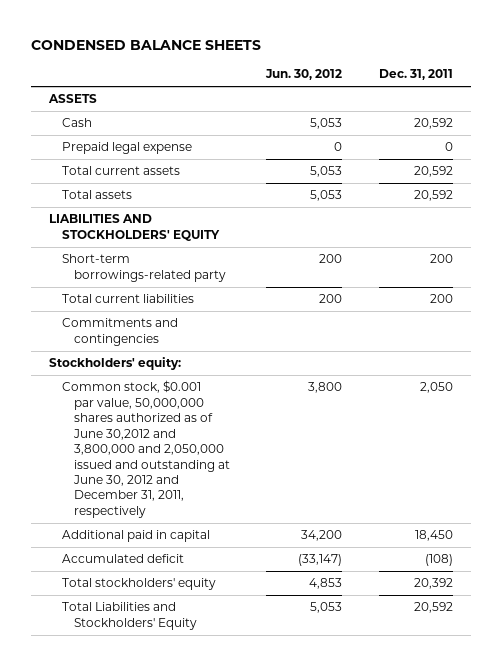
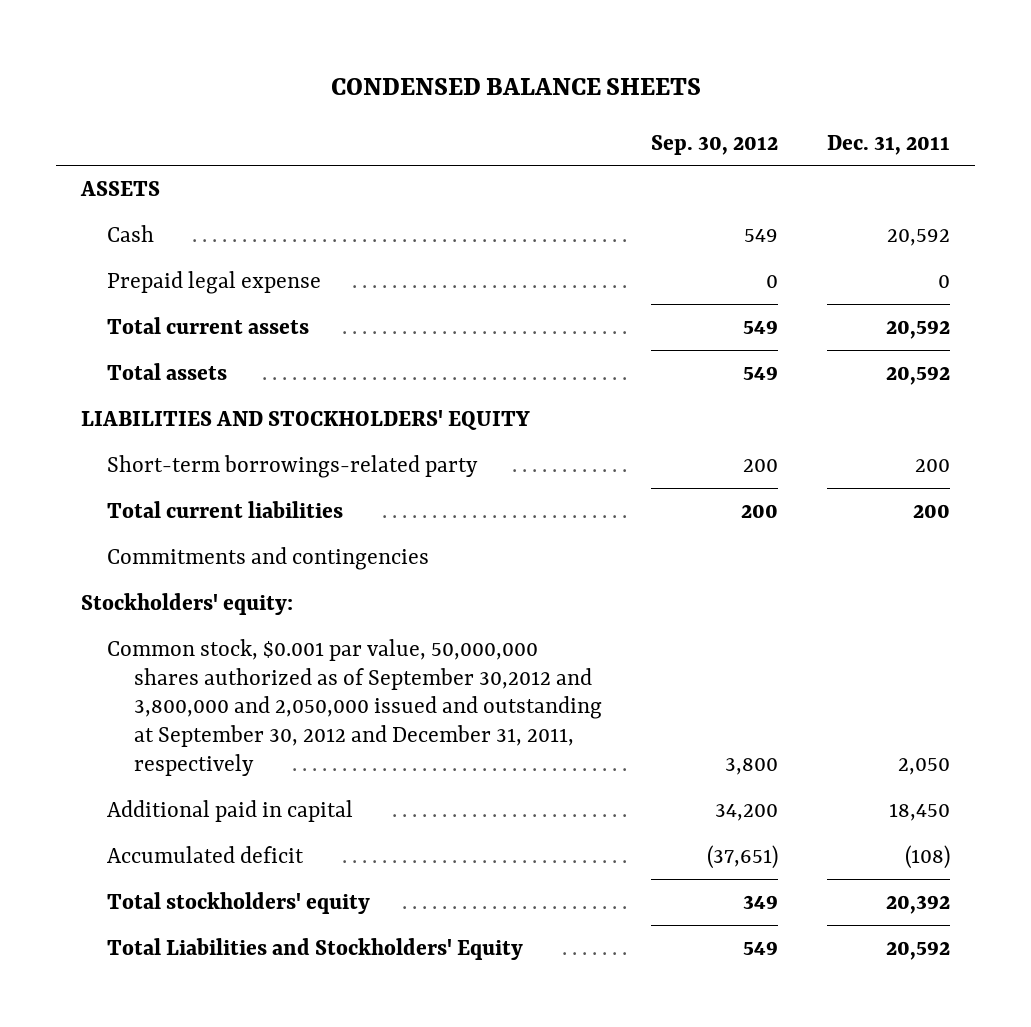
[265,69,343,81] Jun. 30, 2012 -> none
none -> [651,134,779,155] Sep. 30, 2012
[61,380,231,518] Common stock, $0.001 par value, 50,000,000 shares authorized as of June 30,2012 and 3,800,000 and 2,050,000 issued and outstanding at June 30, 2012 and December 31, 2011, respectively -> [107,638,602,776] Common stock, $0.001 par value, 50,000,000 shares authorized as of September 30,2012 and 3,800,000 and 2,050,000 issued and outstanding at September 30, 2012 and December 31, 2011, respectively

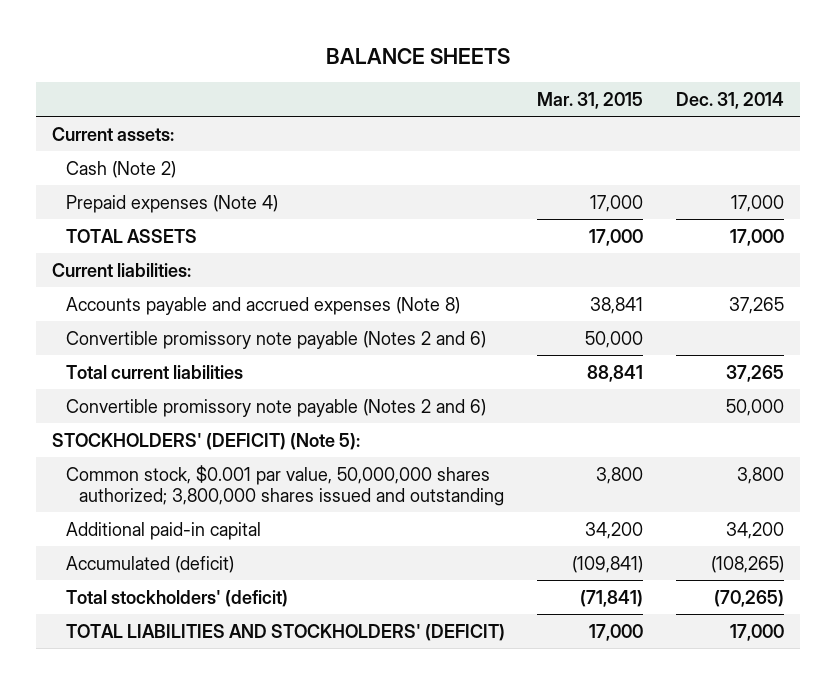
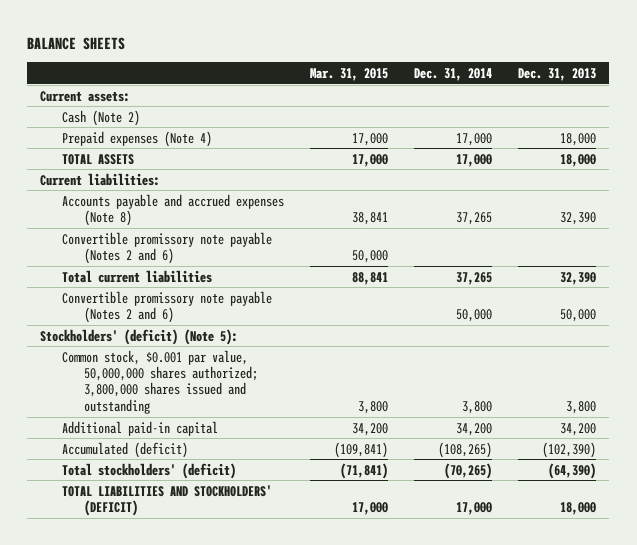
none -> [518,67,597,81] Dec. 31, 2013
[52,432,361,450] STOCKHOLDERS' (DEFICIT) (Note 5): -> [40,328,239,345] Stockholders' (deficit) (Note 5):

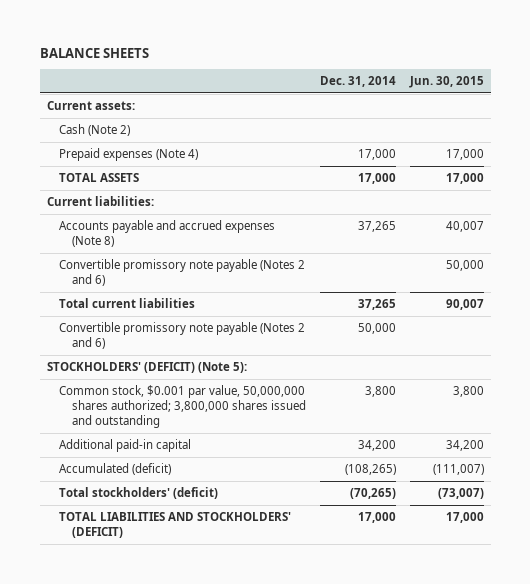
[310,67,389,81] Mar. 31, 2015 -> none
[518,67,597,81] Dec. 31, 2013 -> none
none -> [408,76,484,89] Jun. 30, 2015
[40,328,239,345] Stockholders' (deficit) (Note 5): -> [46,362,247,374] STOCKHOLDERS' (DEFICIT) (Note 5):

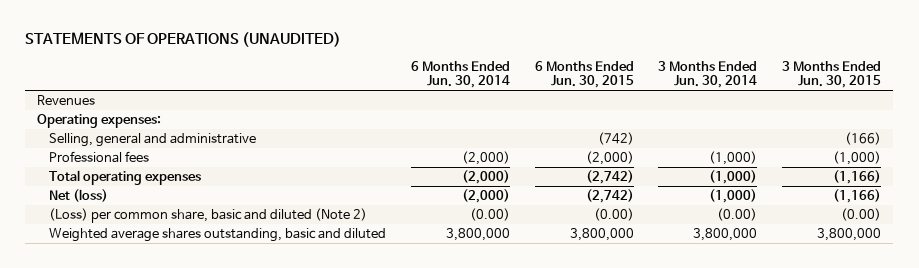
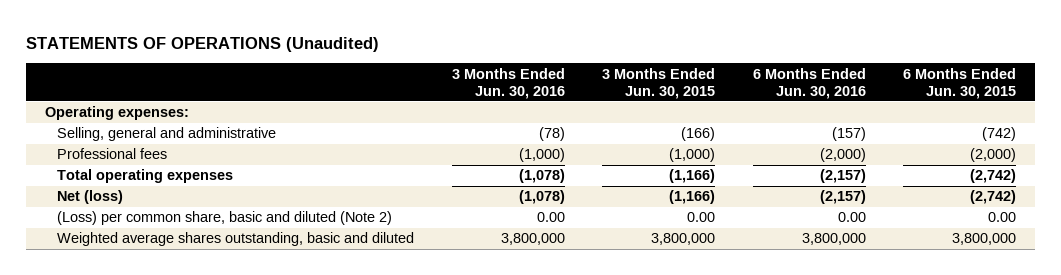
[25,32,342,48] STATEMENTS OF OPERATIONS (UNAUDITED) -> [26,36,380,52] STATEMENTS OF OPERATIONS (Unaudited)
[410,60,510,89] 6 Months Ended Jun. 30, 2014 -> none
[658,60,758,89] 3 Months Ended Jun. 30, 2014 -> none
none -> [451,67,565,99] 3 Months Ended Jun. 30, 2016
none -> [752,67,866,99] 6 Months Ended Jun. 30, 2016
[37,94,96,105] Revenues -> none
[593,207,634,221] (0.00) -> [987,212,1016,223] 0.00
[841,207,882,221] (0.00) -> [687,212,716,223] 0.00

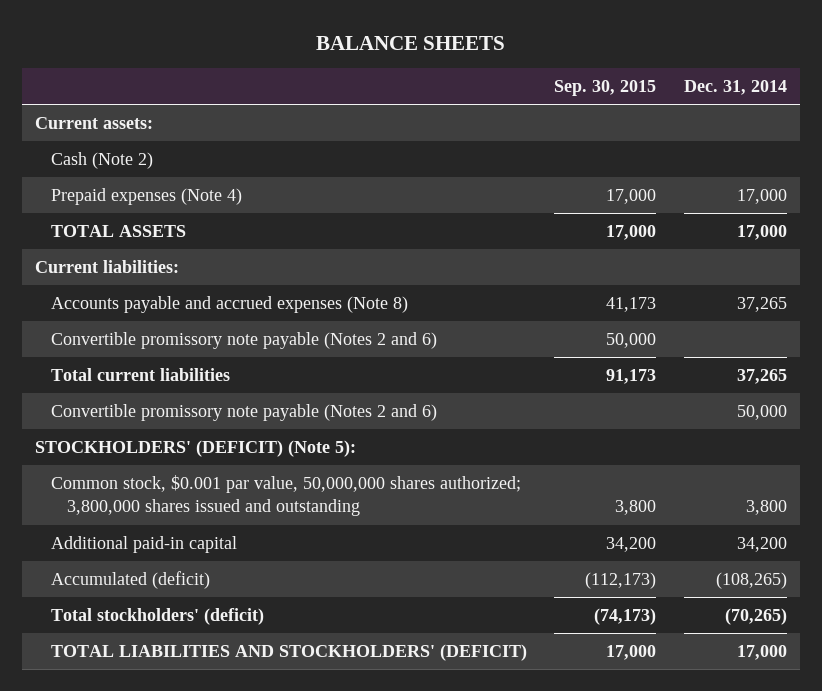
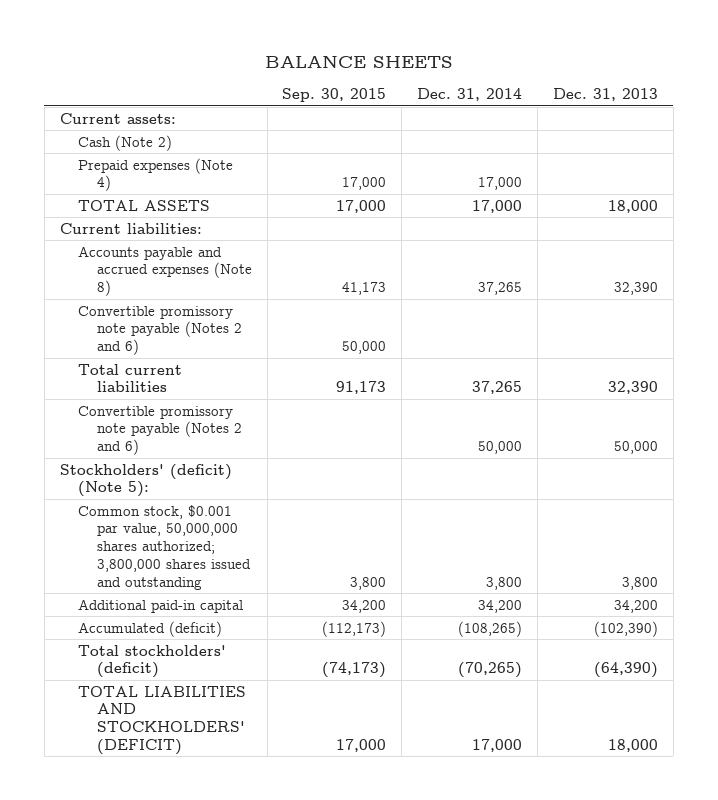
none -> [553,88,659,102] Dec. 31, 2013
[35,440,357,458] STOCKHOLDERS' (DEFICIT) (Note 5): -> [59,463,232,498] Stockholders' (deficit) (Note 5):

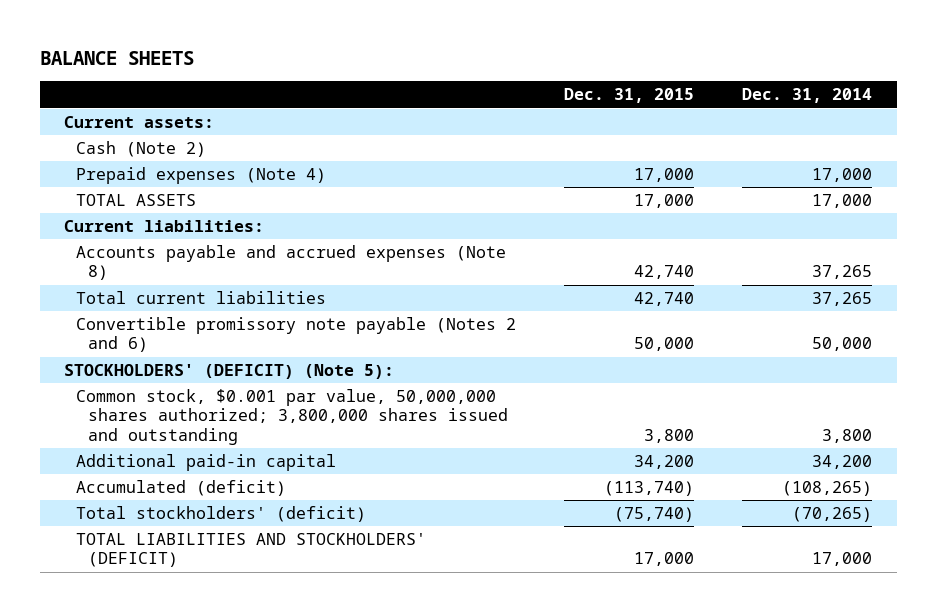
[282,88,387,103] Sep. 30, 2015 -> none
[553,88,659,102] Dec. 31, 2013 -> none
none -> [564,88,695,104] Dec. 31, 2015
[78,305,242,356] Convertible promissory note payable (Notes 2 and 6) -> none
[59,463,232,498] Stockholders' (deficit) (Note 5): -> [63,364,394,380] STOCKHOLDERS' (DEFICIT) (Note 5):

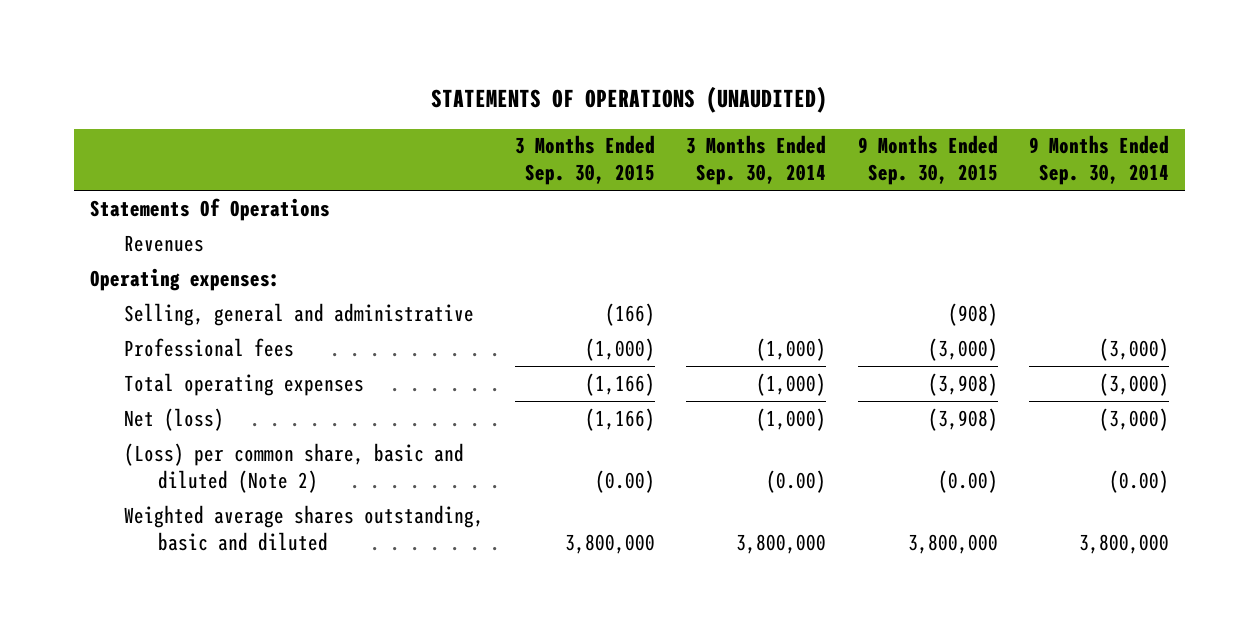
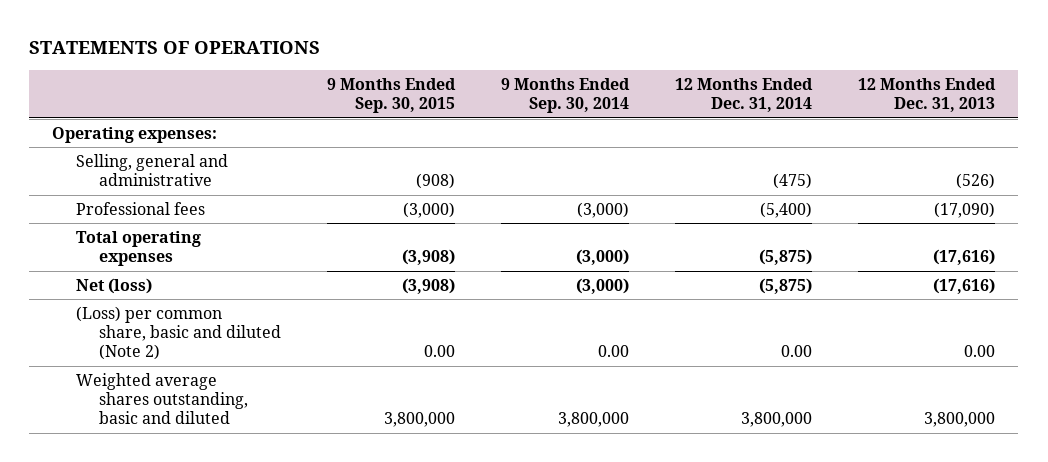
[431,86,828,114] STATEMENTS OF OPERATIONS (UNAUDITED) -> [29,41,321,55] STATEMENTS OF OPERATIONS
[515,135,656,186] 3 Months Ended Sep. 30, 2015 -> none
[686,135,827,186] 3 Months Ended Sep. 30, 2014 -> none
none -> [675,77,814,113] 12 Months Ended Dec. 31, 2014
none -> [858,77,997,113] 12 Months Ended Dec. 31, 2013
[90,197,331,221] Statements Of Operations -> none
[123,234,204,252] Revenues -> none
[937,469,998,493] (0.00) -> [424,345,456,358] 0.00
[1108,469,1169,493] (0.00) -> [598,345,630,358] 0.00

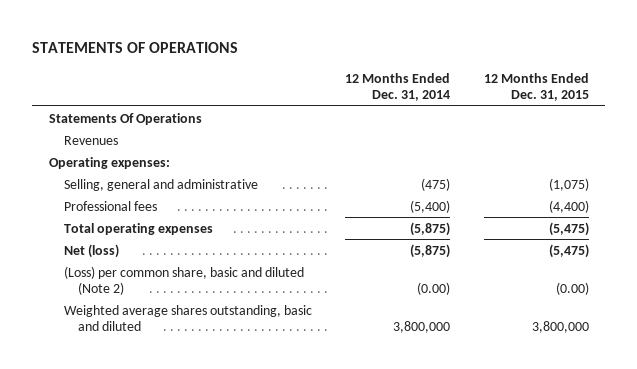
[327,77,457,114] 9 Months Ended Sep. 30, 2015 -> none
[501,77,631,114] 9 Months Ended Sep. 30, 2014 -> none
[858,77,997,113] 12 Months Ended Dec. 31, 2013 -> none
none -> [483,72,589,101] 12 Months Ended Dec. 31, 2015
none -> [48,112,202,125] Statements Of Operations
none -> [63,135,118,145] Revenues
[781,345,813,358] 0.00 -> [417,281,451,295] (0.00)

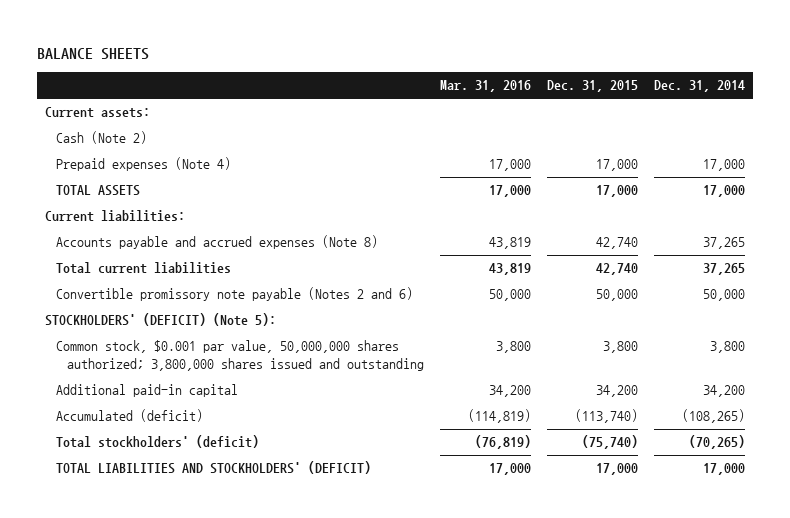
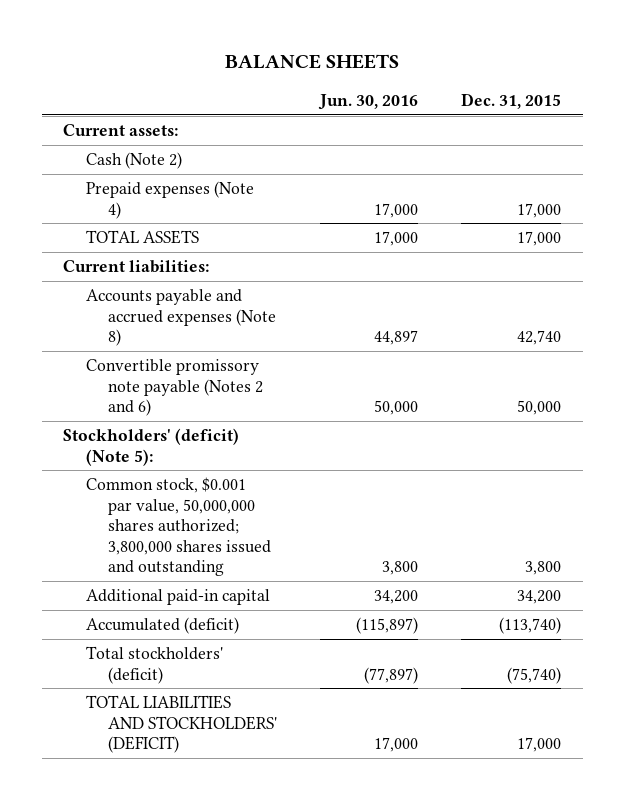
[440,80,532,93] Mar. 31, 2016 -> none
[653,80,745,93] Dec. 31, 2014 -> none
none -> [318,93,419,110] Jun. 30, 2016
[56,262,232,275] Total current liabilities -> none
[44,313,276,327] STOCKHOLDERS' (DEFICIT) (Note 5): -> [63,428,240,466] Stockholders' (deficit) (Note 5):

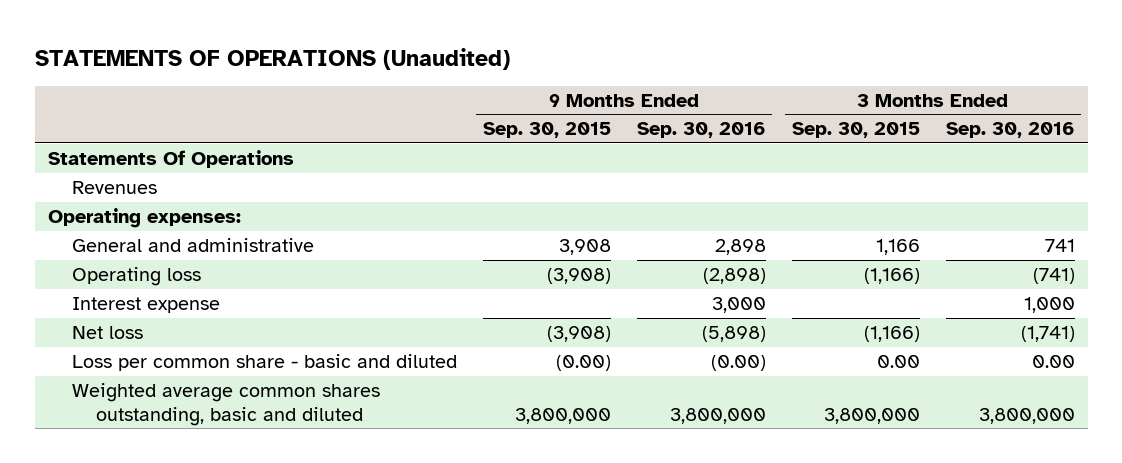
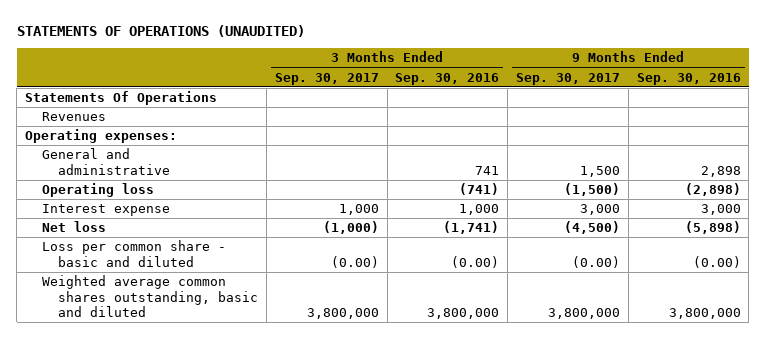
[34,47,510,70] STATEMENTS OF OPERATIONS (Unaudited) -> [16,24,305,37] STATEMENTS OF OPERATIONS (UNAUDITED)
[482,122,611,139] Sep. 30, 2015 -> none
[791,122,920,139] Sep. 30, 2015 -> none
none -> [274,72,379,85] Sep. 30, 2017
none -> [515,72,620,85] Sep. 30, 2017
[1031,355,1075,369] 0.00 -> [451,255,500,268] (0.00)

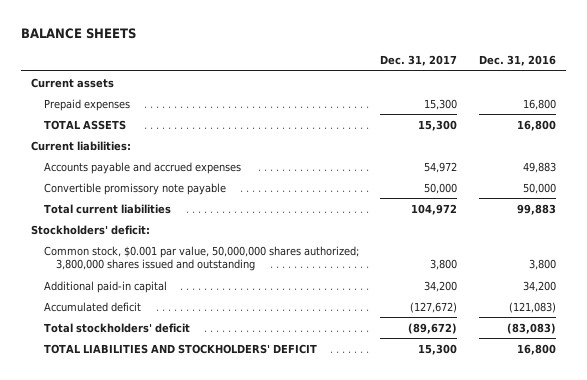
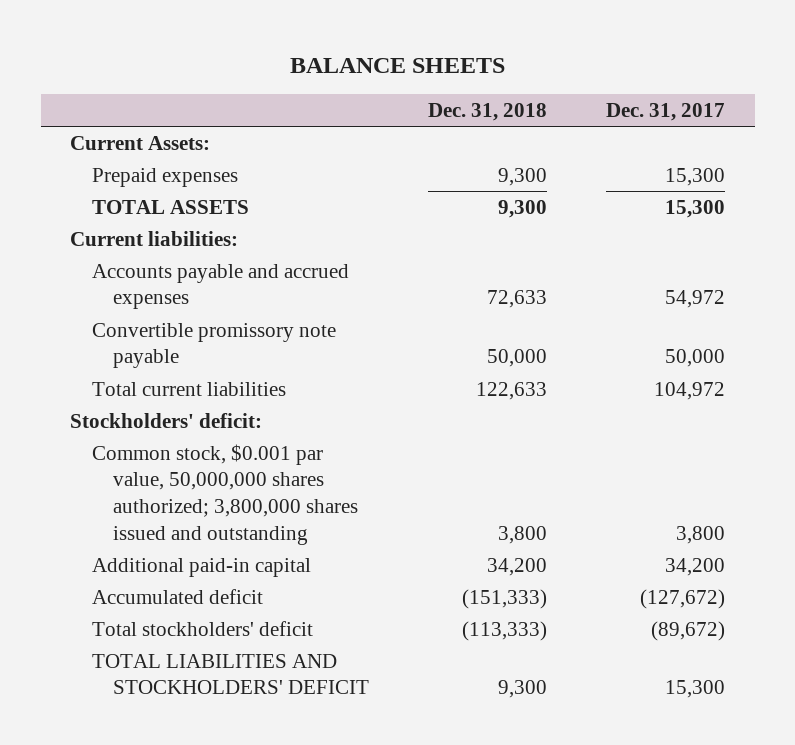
[478,55,556,67] Dec. 31, 2016 -> none
none -> [428,103,548,122] Dec. 31, 2018
[31,77,115,88] Current assets -> [70,135,211,150] Current Assets:

